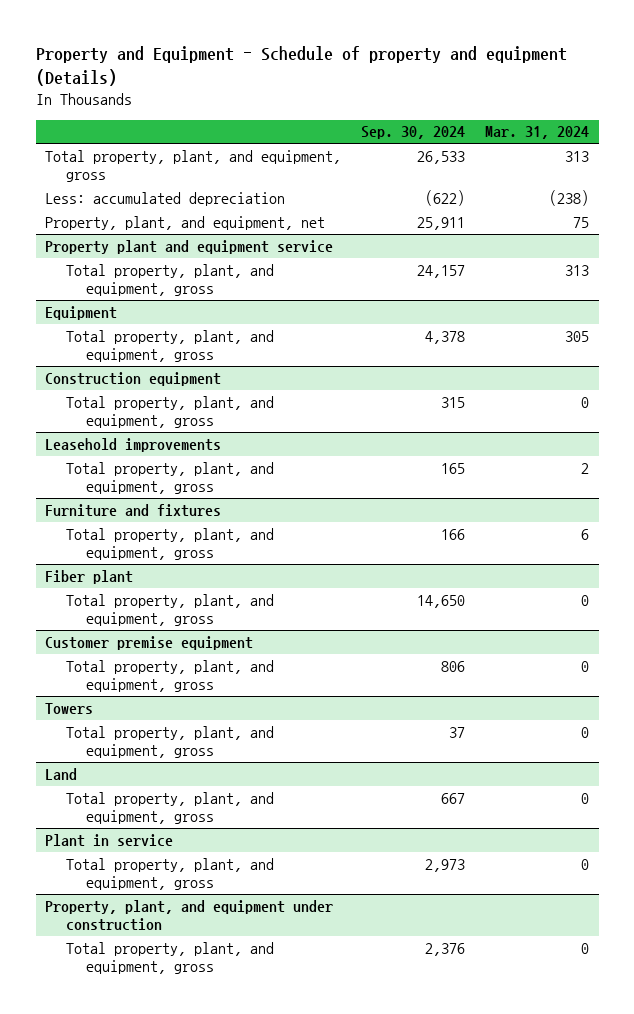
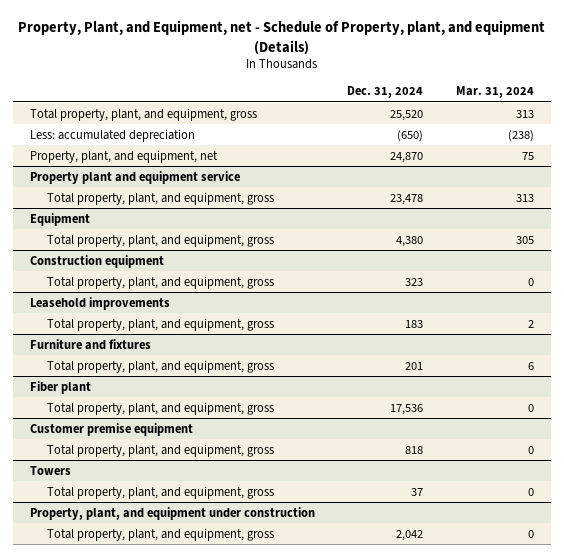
[35,46,567,87] Property and Equipment - Schedule of property and equipment (Details) -> [17,20,545,55] Property, Plant, and Equipment, net - Schedule of Property, plant, and equipment (Details)
[361,126,466,140] Sep. 30, 2024 -> none
none -> [347,86,424,99] Dec. 31, 2024
[45,767,78,780] Land -> none
[65,791,274,825] Total property, plant, and equipment, gross -> none
[45,833,174,847] Plant in service -> none
[65,857,274,891] Total property, plant, and equipment, gross -> none

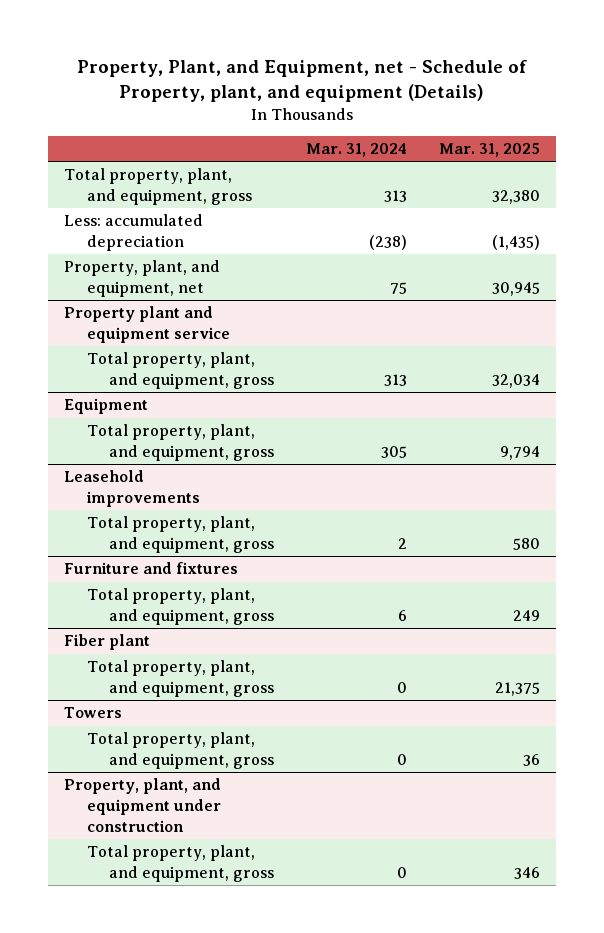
[347,86,424,99] Dec. 31, 2024 -> none
none -> [439,143,541,158] Mar. 31, 2025
[29,254,164,268] Construction equipment -> none
[46,275,274,289] Total property, plant, and equipment, gross -> none
[29,422,193,436] Customer premise equipment -> none
[46,443,274,457] Total property, plant, and equipment, gross -> none

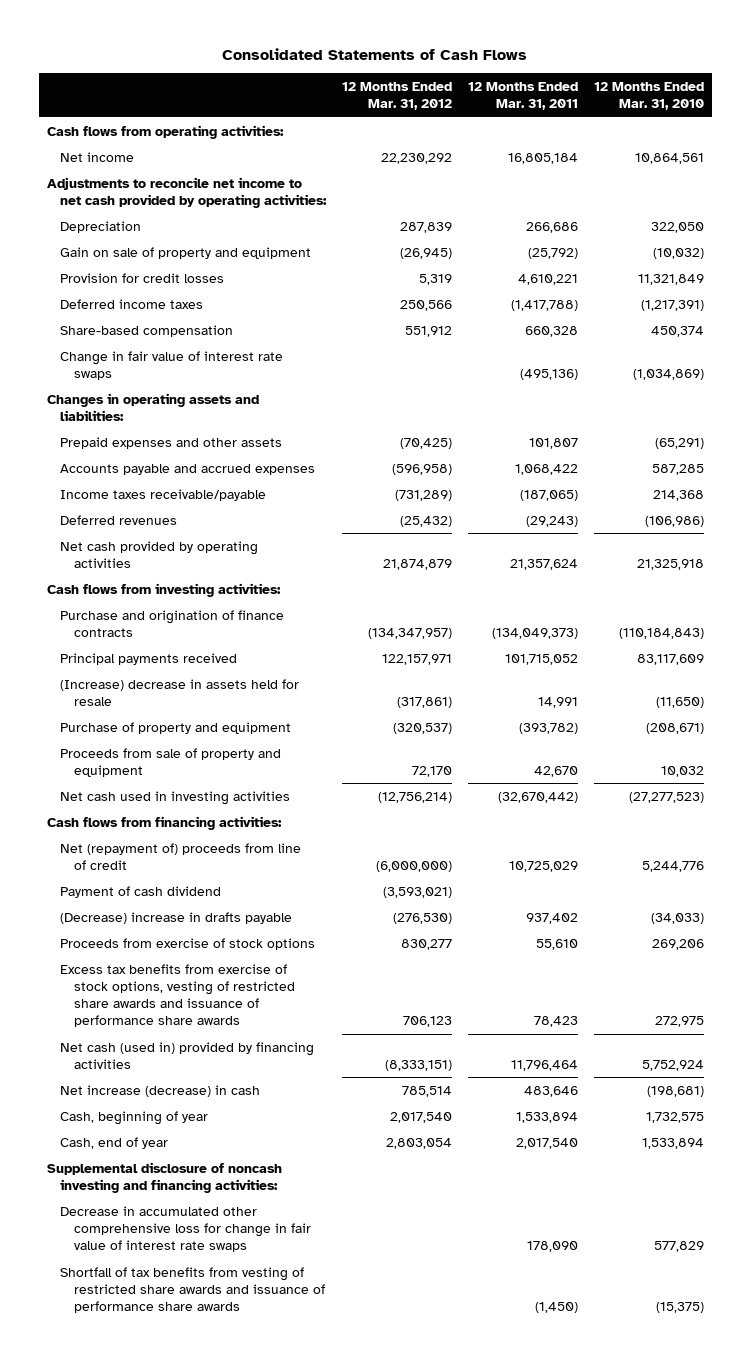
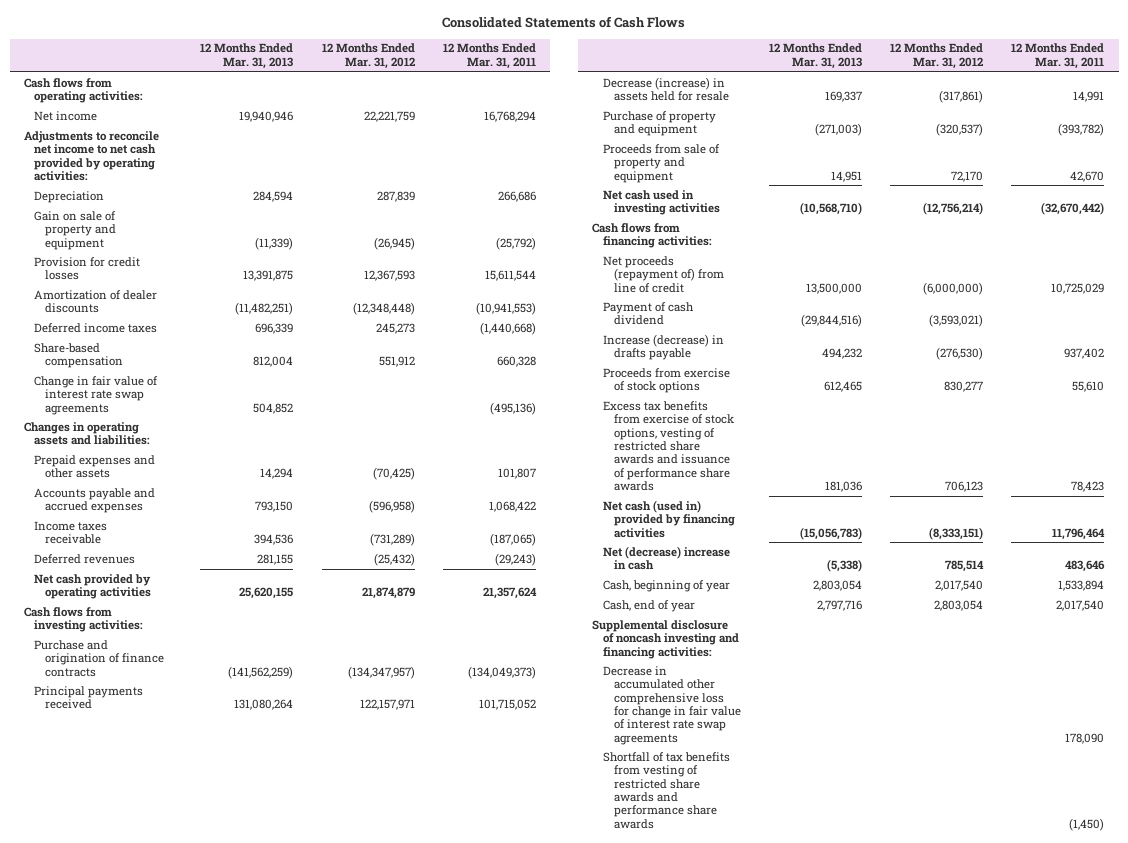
[593,82,704,111] 12 Months Ended Mar. 31, 2010 -> none
none -> [200,43,294,69] 12 Months Ended Mar. 31, 2013
[381,152,453,164] 22,230,292 -> [363,110,415,122] 22,221,759
[508,152,579,164] 16,805,184 -> [483,110,536,122] 16,768,294
[419,273,453,285] 5,319 -> [363,270,415,282] 12,367,593
[518,273,579,285] 4,610,221 -> [484,270,536,282] 15,611,544
none -> [34,289,158,314] Amortization of dealer discounts
[400,299,453,311] 250,566 -> [375,322,415,334] 245,273
[511,299,579,311] (1,417,788) -> [479,321,536,335] (1,440,668)
[60,350,284,380] Change in fair value of interest rate swaps -> [34,375,159,415] Change in fair value of interest rate swap agreements
[60,488,267,501] Income taxes receivable/payable -> [34,520,108,545] Income taxes receivable
[60,678,300,706] (Increase) decrease in assets held for resale -> [603,76,729,102] Decrease (increase) in assets held for resale
[60,842,302,870] Net (repayment of) proceeds from line of credit -> [603,255,724,293] Net proceeds (repayment of) from line of credit
[60,911,293,924] (Decrease) increase in drafts payable -> [603,333,725,361] Increase (decrease) in drafts payable
[60,1084,261,1097] Net increase (decrease) in cash -> [603,545,731,571] Net (decrease) increase in cash
[60,1205,312,1253] Decrease in accumulated other comprehensive loss for change in fair value of interest rate swaps -> [603,665,741,745] Decrease in accumulated other comprehensive loss for change in fair value of interest rate swap agreements
[60,1266,326,1314] Shortfall of tax benefits from vesting of restricted share awards and issuance of performance share awards -> [603,751,731,829] Shortfall of tax benefits from vesting of restricted share awards and performance share awards

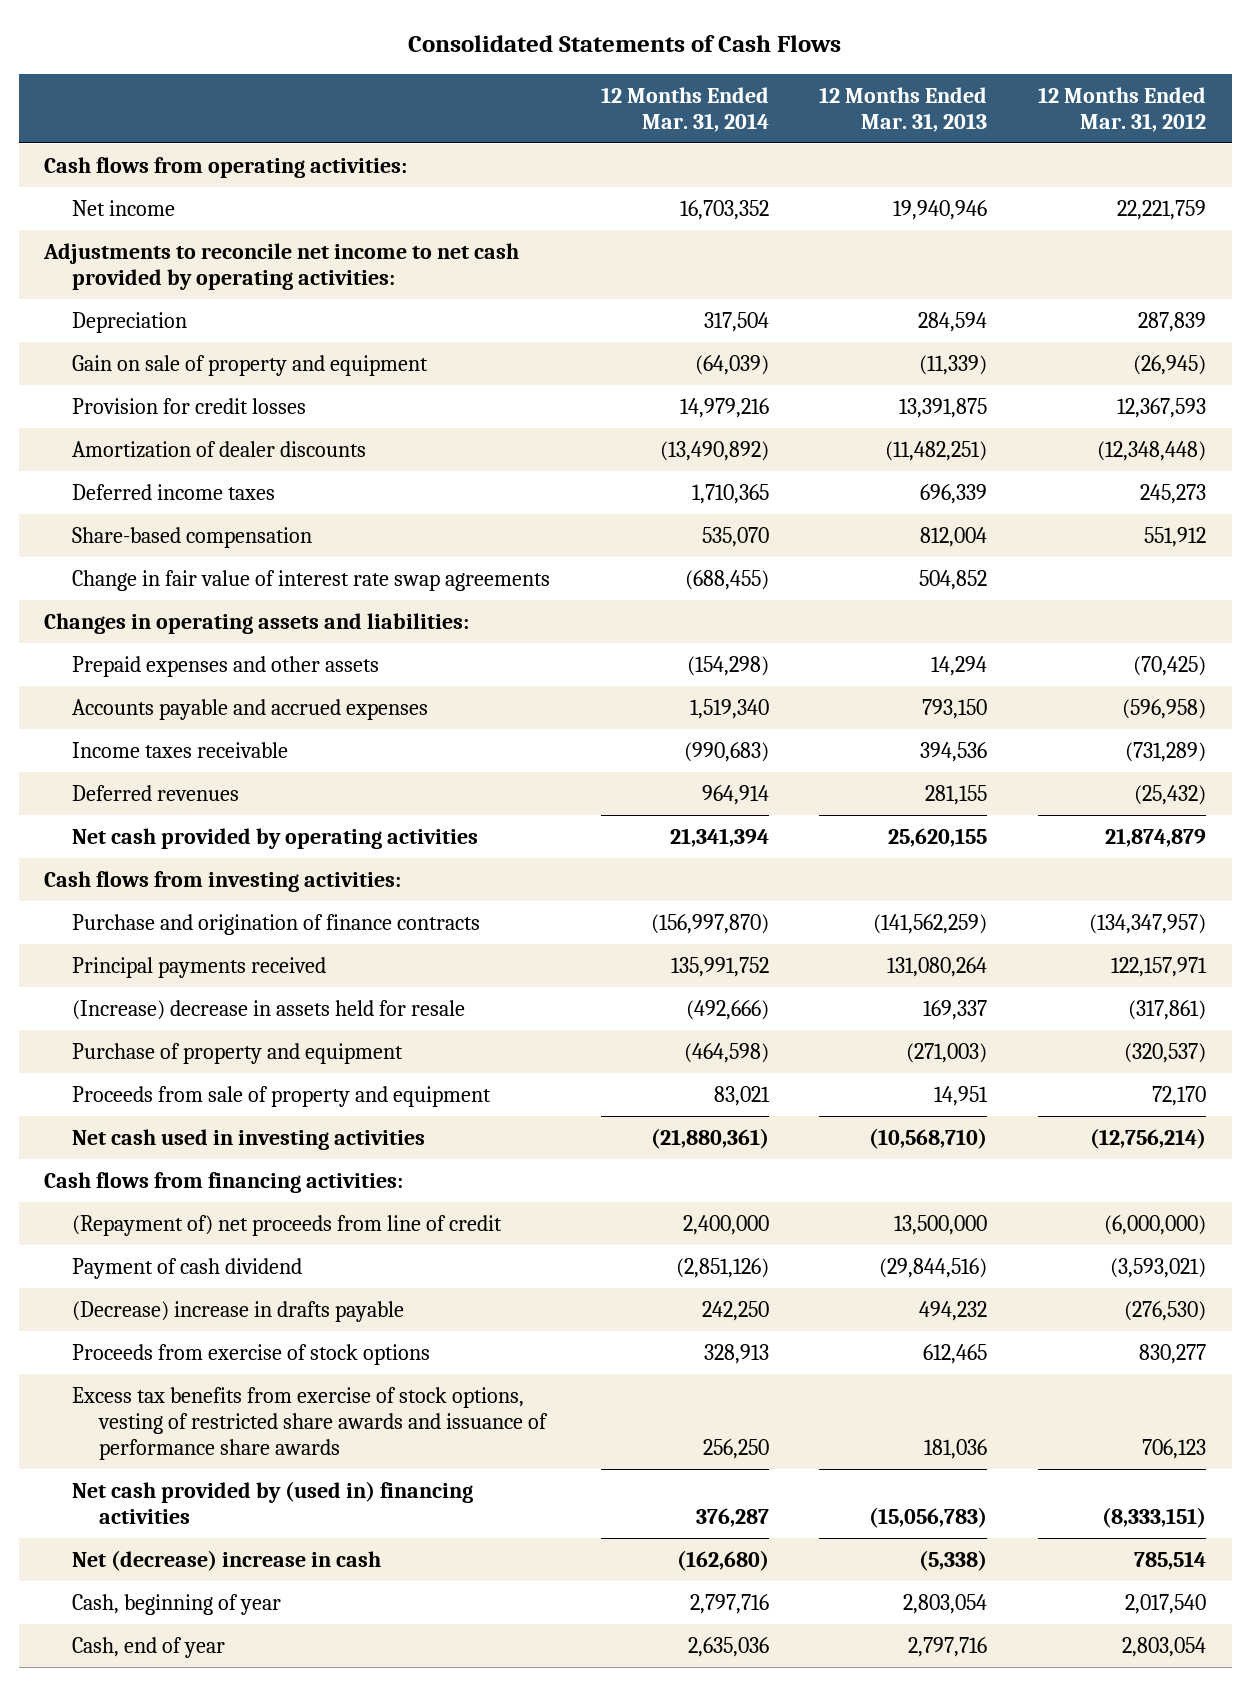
[442,43,536,69] 12 Months Ended Mar. 31, 2011 -> none
none -> [600,86,769,133] 12 Months Ended Mar. 31, 2014
[603,76,729,102] Decrease (increase) in assets held for resale -> [71,999,465,1020] (Increase) decrease in assets held for resale
[603,255,724,293] Net proceeds (repayment of) from line of credit -> [71,1214,502,1236] (Repayment of) net proceeds from line of credit
[603,333,725,361] Increase (decrease) in drafts payable -> [71,1300,404,1322] (Decrease) increase in drafts payable
[603,499,735,538] Net cash (used in) provided by financing activities -> [71,1480,473,1525] Net cash provided by (used in) financing activities
[592,619,740,659] Supplemental disclosure of noncash investing and financing activities: -> none
[603,665,741,745] Decrease in accumulated other comprehensive loss for change in fair value of interest rate swap agreements -> none
[603,751,731,829] Shortfall of tax benefits from vesting of restricted share awards and performance share awards -> none

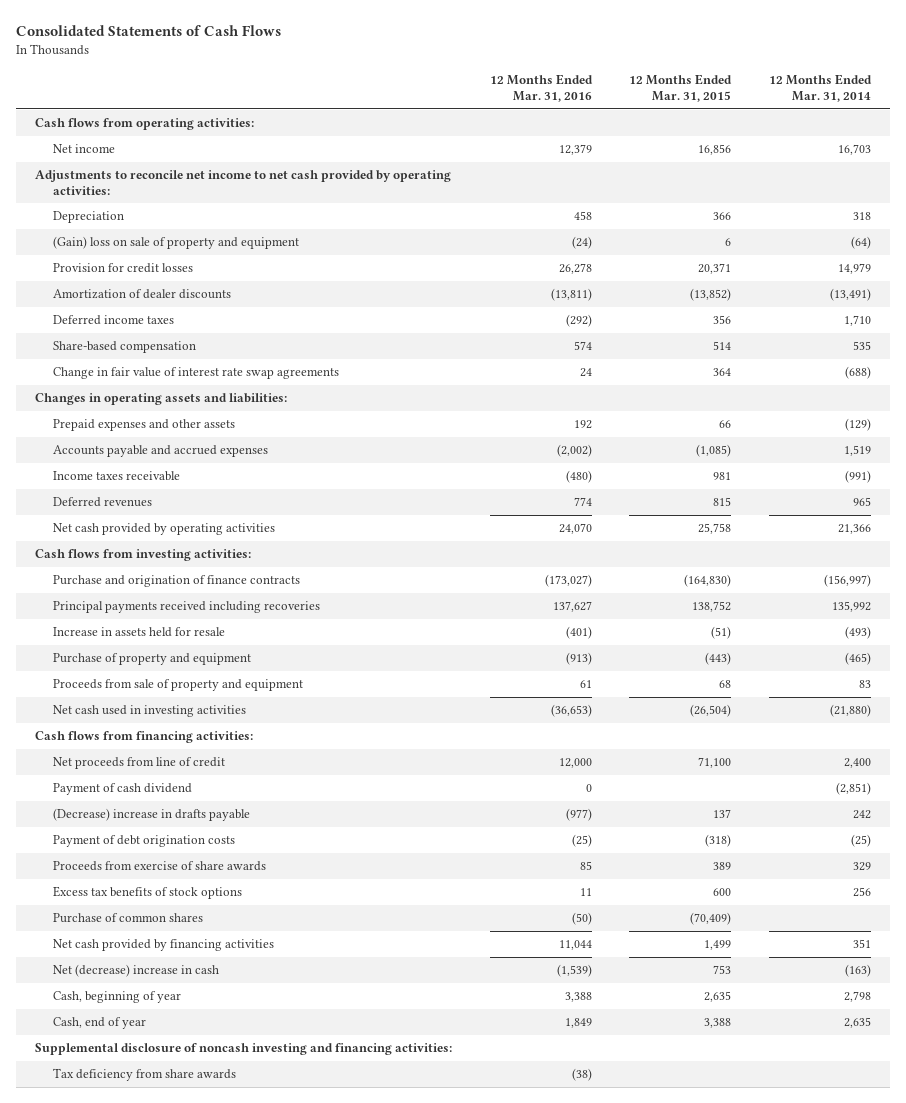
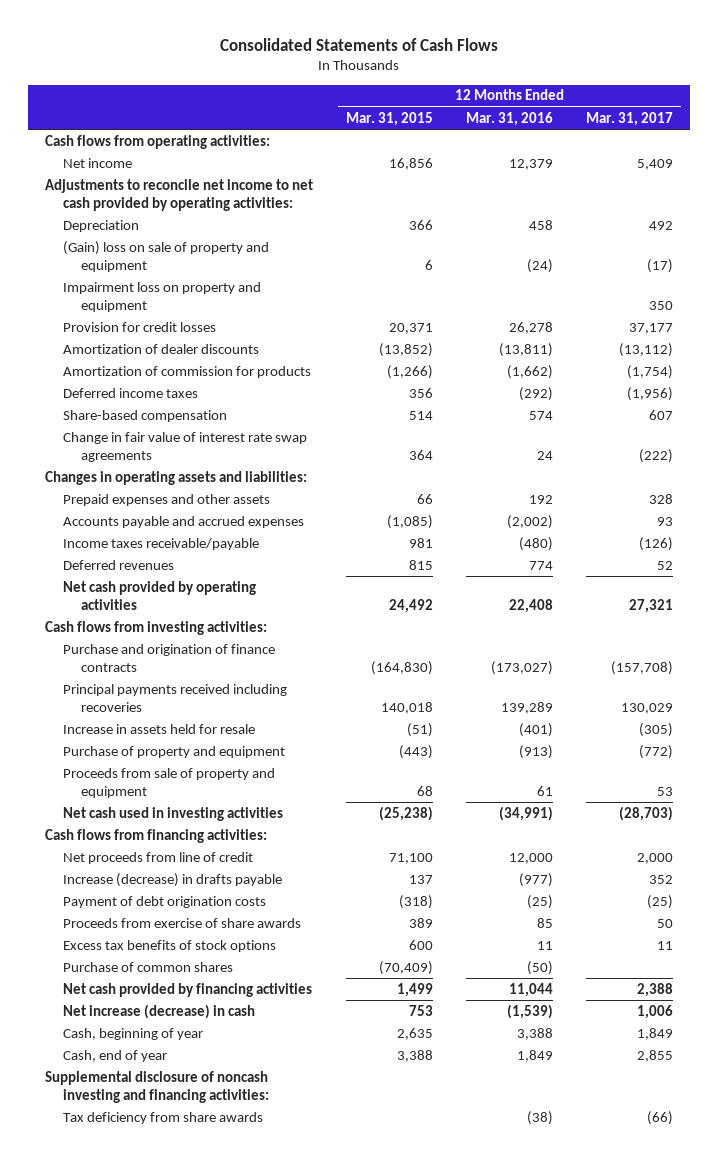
[768,74,872,103] 12 Months Ended Mar. 31, 2014 -> none
none -> [586,111,674,126] Mar. 31, 2017
none -> [62,281,261,312] Impairment loss on property and equipment
none -> [62,365,311,378] Amortization of commission for products
[53,471,181,482] Income taxes receivable -> [62,537,259,550] Income taxes receivable/payable
[558,523,592,535] 24,070 -> [509,598,554,613] 22,408
[698,523,732,535] 25,758 -> [389,598,434,613] 24,492
[552,601,592,613] 137,627 -> [501,701,554,714] 139,289
[692,601,732,613] 138,752 -> [381,701,434,714] 140,018
[550,704,592,718] (36,653) -> [499,805,554,821] (34,991)
[690,704,732,718] (26,504) -> [379,805,434,821] (25,238)
[53,783,193,796] Payment of cash dividend -> none
[53,808,251,822] (Decrease) increase in drafts payable -> [62,872,282,887] Increase (decrease) in drafts payable
[53,964,220,978] Net (decrease) increase in cash -> [62,1003,255,1019] Net increase (decrease) in cash

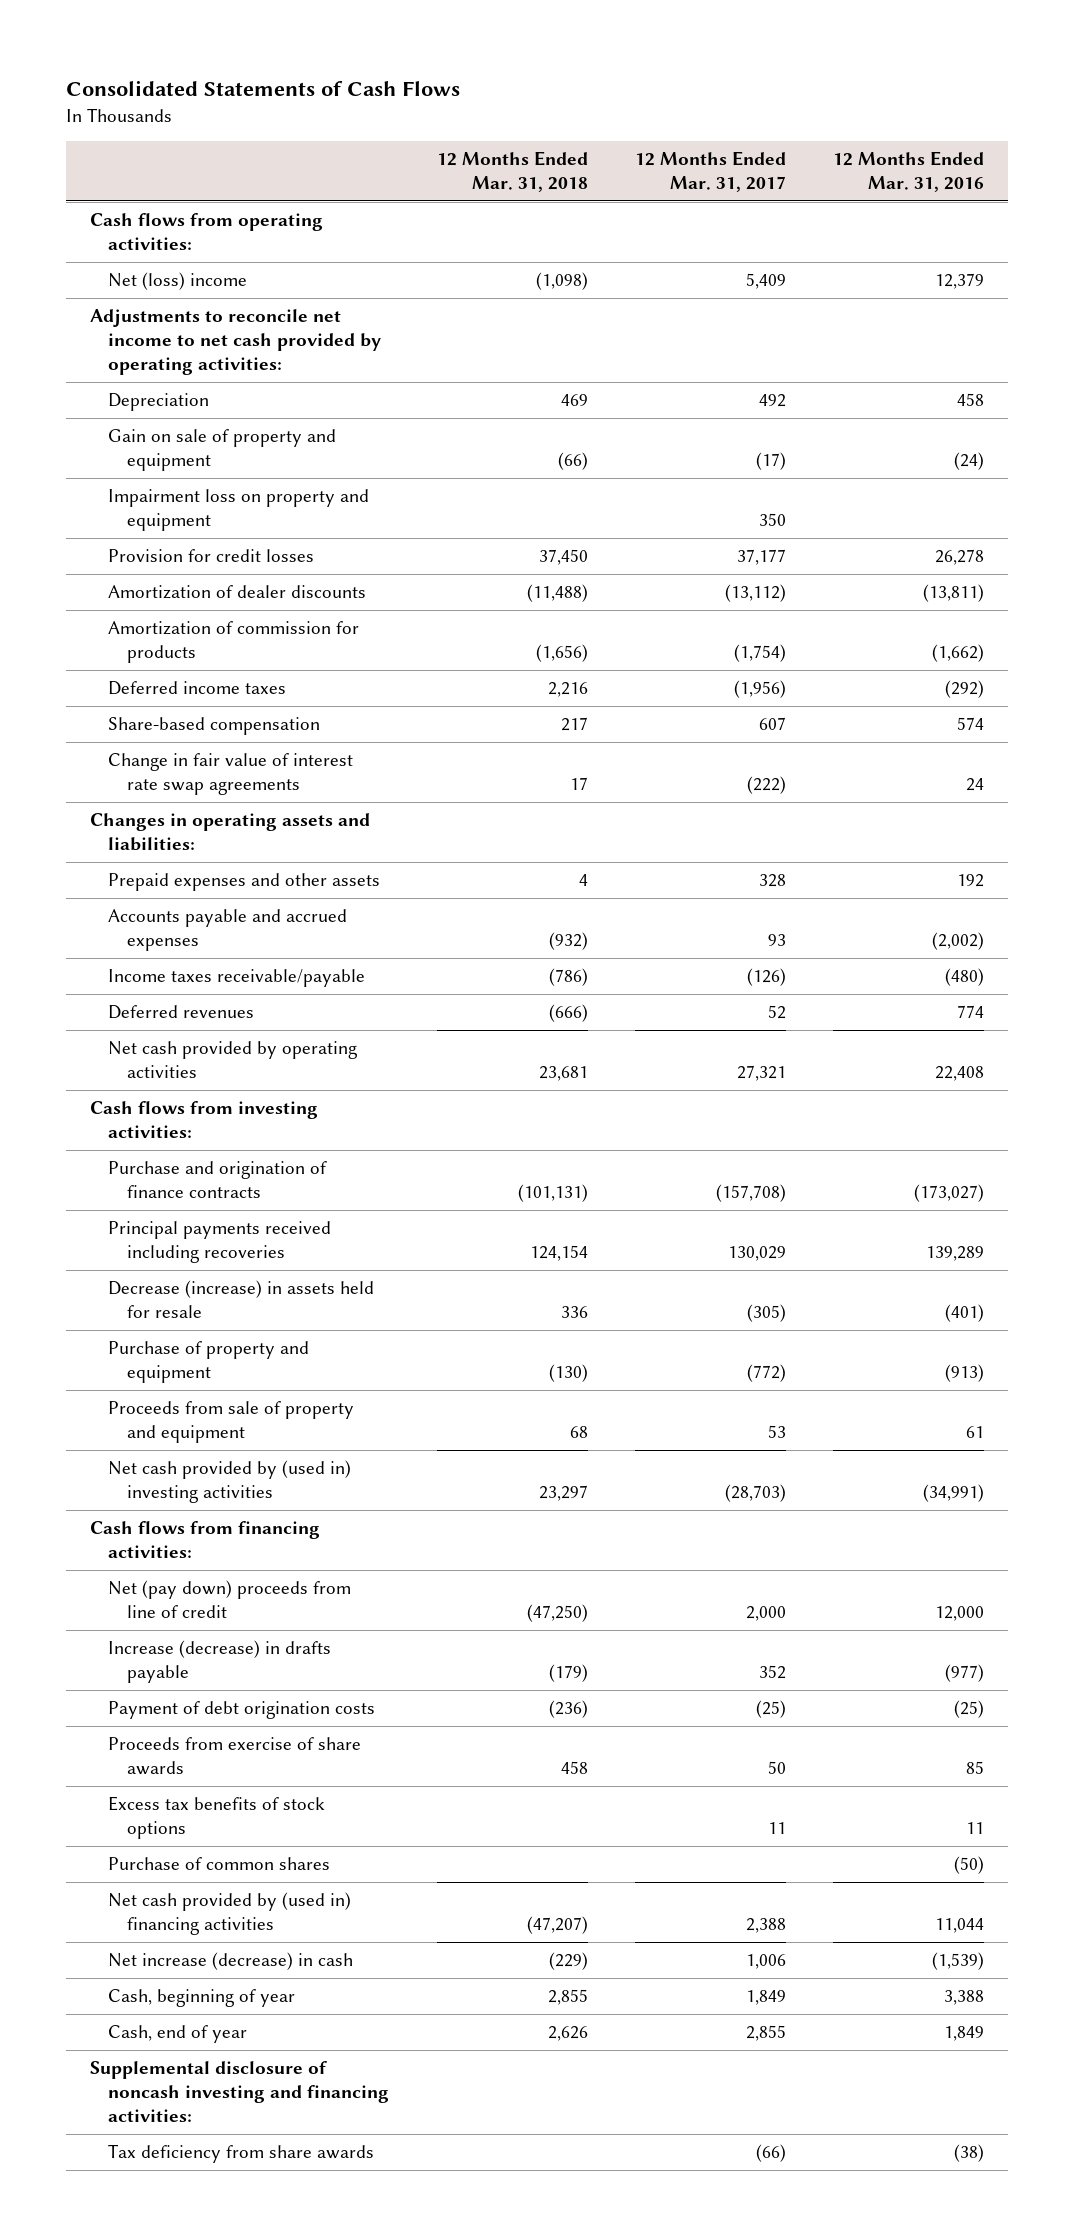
[346,111,434,126] Mar. 31, 2015 -> none
none -> [436,151,588,192] 12 Months Ended Mar. 31, 2018
[62,157,132,168] Net income -> [108,272,248,291] Net (loss) income
[62,240,269,272] (Gain) loss on sale of property and equipment -> [108,429,337,472] Gain on sale of property and equipment
[62,723,255,734] Increase in assets held for resale -> [108,1280,375,1319] Decrease (increase) in assets held for resale
[62,806,283,821] Net cash used in investing activities -> [108,1460,352,1504] Net cash provided by (used in) investing activities
[62,851,253,864] Net proceeds from line of credit -> [108,1580,352,1619] Net (pay down) proceeds from line of credit
[62,982,312,997] Net cash provided by financing activities -> [108,1892,352,1936] Net cash provided by (used in) financing activities

